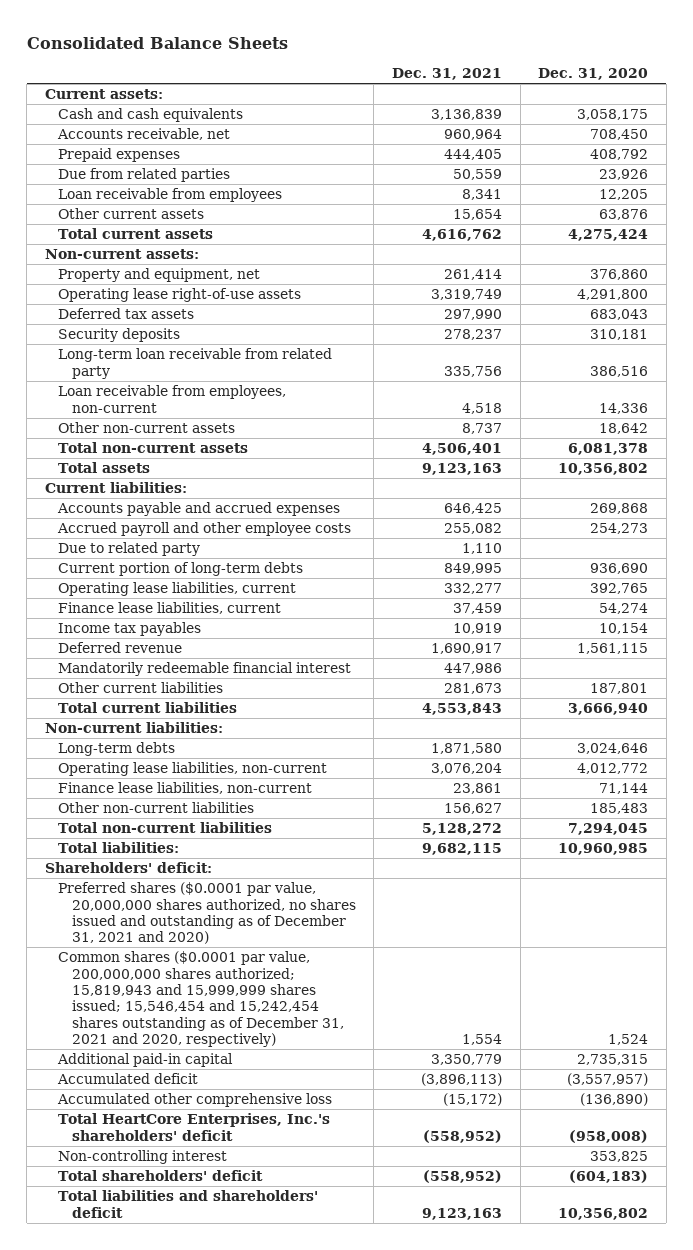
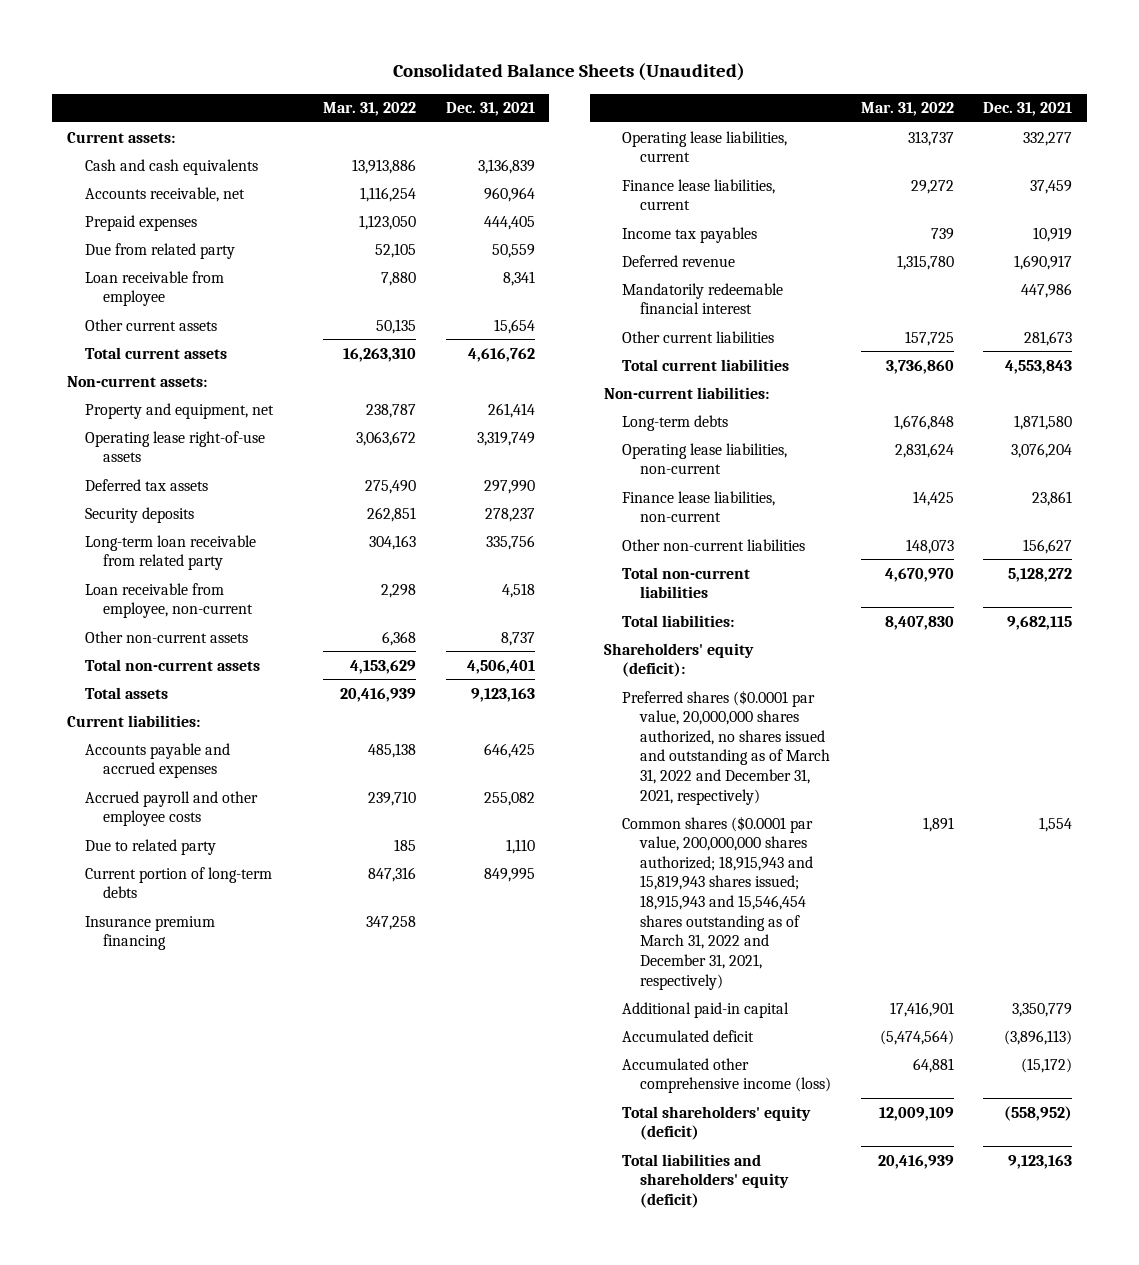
[26,36,288,49] Consolidated Balance Sheets -> [393,63,746,82] Consolidated Balance Sheets (Unaudited)
[538,68,649,81] Dec. 31, 2020 -> none
none -> [323,102,417,117] Mar. 31, 2022
[58,168,231,183] Due from related parties -> [84,242,235,259] Due from related party
[58,188,283,203] Loan receivable from employees -> [84,270,224,307] Loan receivable from employee
[58,385,287,413] Loan receivable from employees, non-current -> [84,582,253,619] Loan receivable from employee, non-current
none -> [84,915,215,951] Insurance premium financing
[45,862,213,874] Shareholders' deficit: -> [604,642,755,678] Shareholders' equity (deficit):
[58,882,356,945] Preferred shares ($0.0001 par value, 20,000,000 shares authorized, no shares issued and outstanding as of December 31, 2021 and 2020) -> [622,689,831,805] Preferred shares ($0.0001 par value, 20,000,000 shares authorized, no shares issued and outstanding as of March 31, 2022 and December 31, 2021, respectively)
[58,951,344,1048] Common shares ($0.0001 par value, 200,000,000 shares authorized; 15,819,943 and 15,999,999 shares issued; 15,546,454 and 15,242,454 shares outstanding as of December 31, 2021 and 2020, respectively) -> [622,815,814,990] Common shares ($0.0001 par value, 200,000,000 shares authorized; 18,915,943 and 15,819,943 shares issued; 18,915,943 and 15,546,454 shares outstanding as of March 31, 2022 and December 31, 2021, respectively)
[58,1113,331,1141] Total HeartCore Enterprises, Inc.'s shareholders' deficit -> none
[58,1150,228,1165] Non-controlling interest -> none
[57,1093,333,1108] Accumulated other comprehensive loss -> [622,1057,832,1094] Accumulated other comprehensive income (loss)
[58,1170,264,1182] Total shareholders' deficit -> [622,1105,812,1141] Total shareholders' equity (deficit)
[58,1190,319,1218] Total liabilities and shareholders' deficit -> [622,1153,790,1208] Total liabilities and shareholders' equity (deficit)

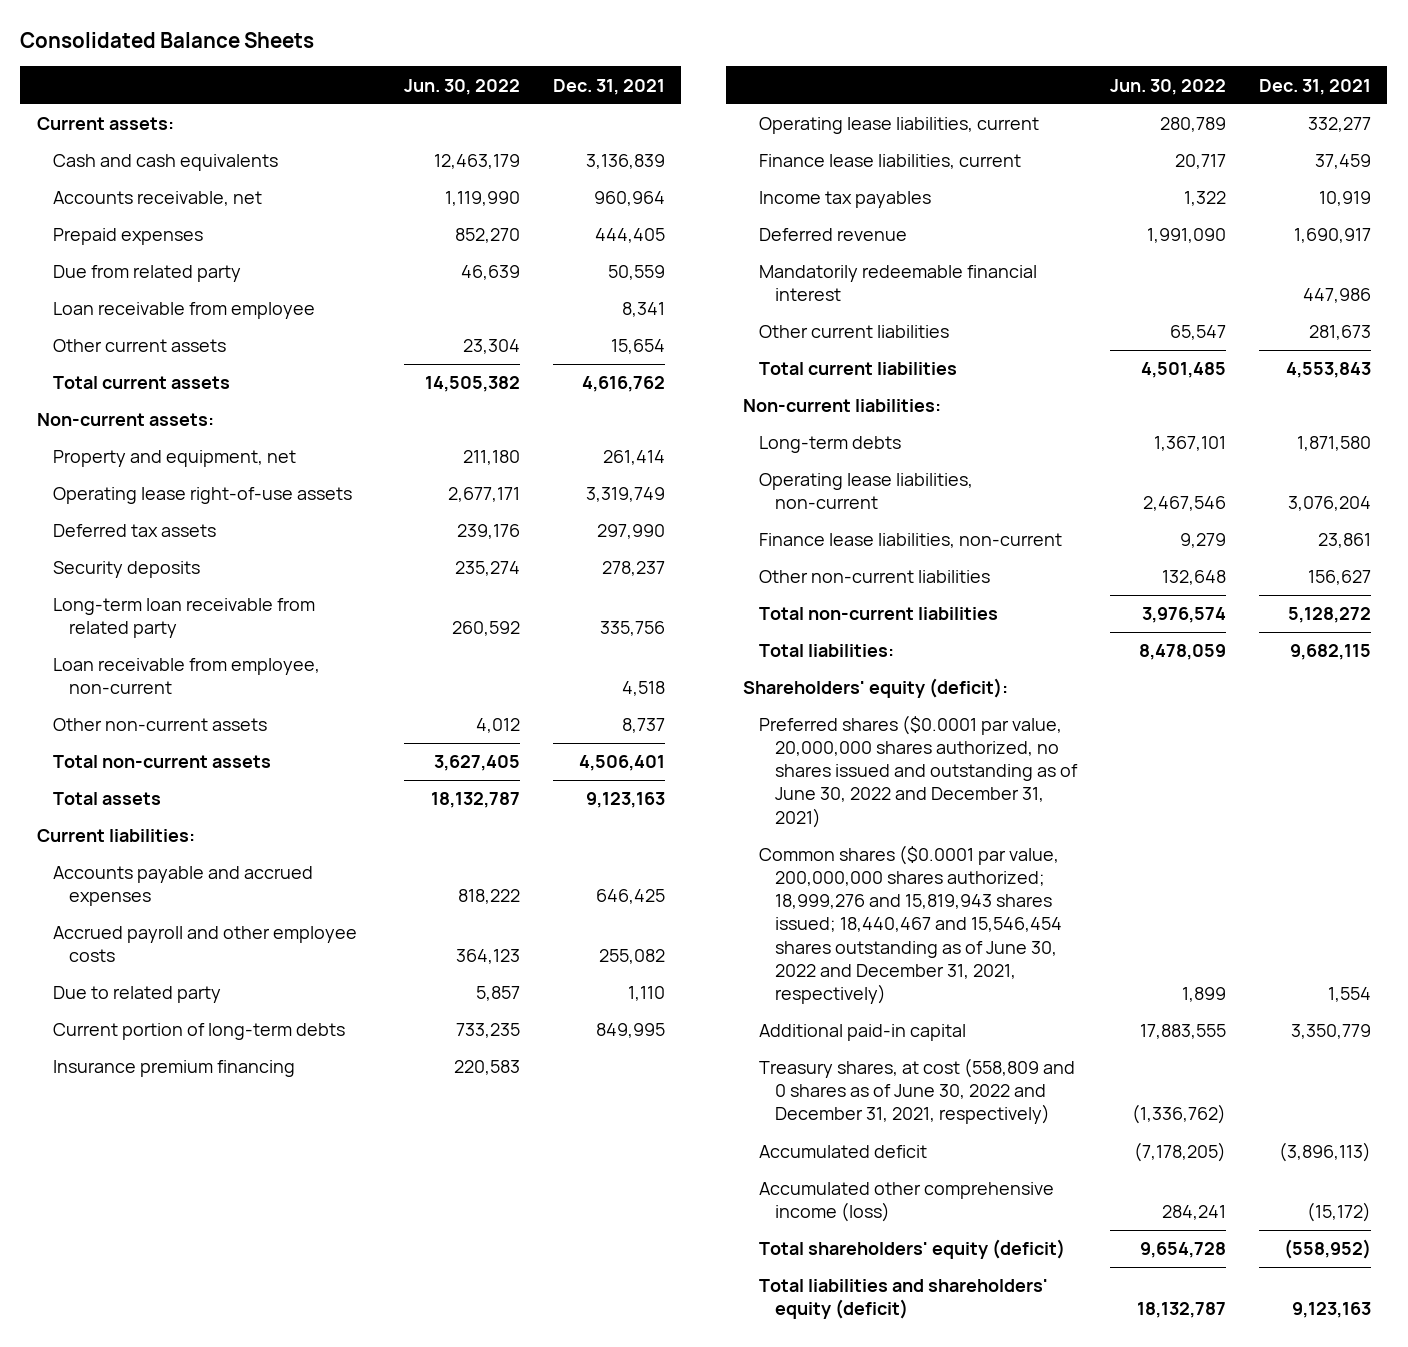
[393,63,746,82] Consolidated Balance Sheets (Unaudited) -> [20,32,315,49] Consolidated Balance Sheets
[323,102,417,117] Mar. 31, 2022 -> none
none -> [404,78,521,95] Jun. 30, 2022
[622,689,831,805] Preferred shares ($0.0001 par value, 20,000,000 shares authorized, no shares issued and outstanding as of March 31, 2022 and December 31, 2021, respectively) -> [759,715,1079,828] Preferred shares ($0.0001 par value, 20,000,000 shares authorized, no shares issued and outstanding as of June 30, 2022 and December 31, 2021)
[622,815,814,990] Common shares ($0.0001 par value, 200,000,000 shares authorized; 18,915,943 and 15,819,943 shares issued; 18,915,943 and 15,546,454 shares outstanding as of March 31, 2022 and December 31, 2021, respectively) -> [759,845,1063,1004] Common shares ($0.0001 par value, 200,000,000 shares authorized; 18,999,276 and 15,819,943 shares issued; 18,440,467 and 15,546,454 shares outstanding as of June 30, 2022 and December 31, 2021, respectively)
none -> [759,1058,1076,1125] Treasury shares, at cost (558,809 and 0 shares as of June 30, 2022 and December 31, 2021, respectively)

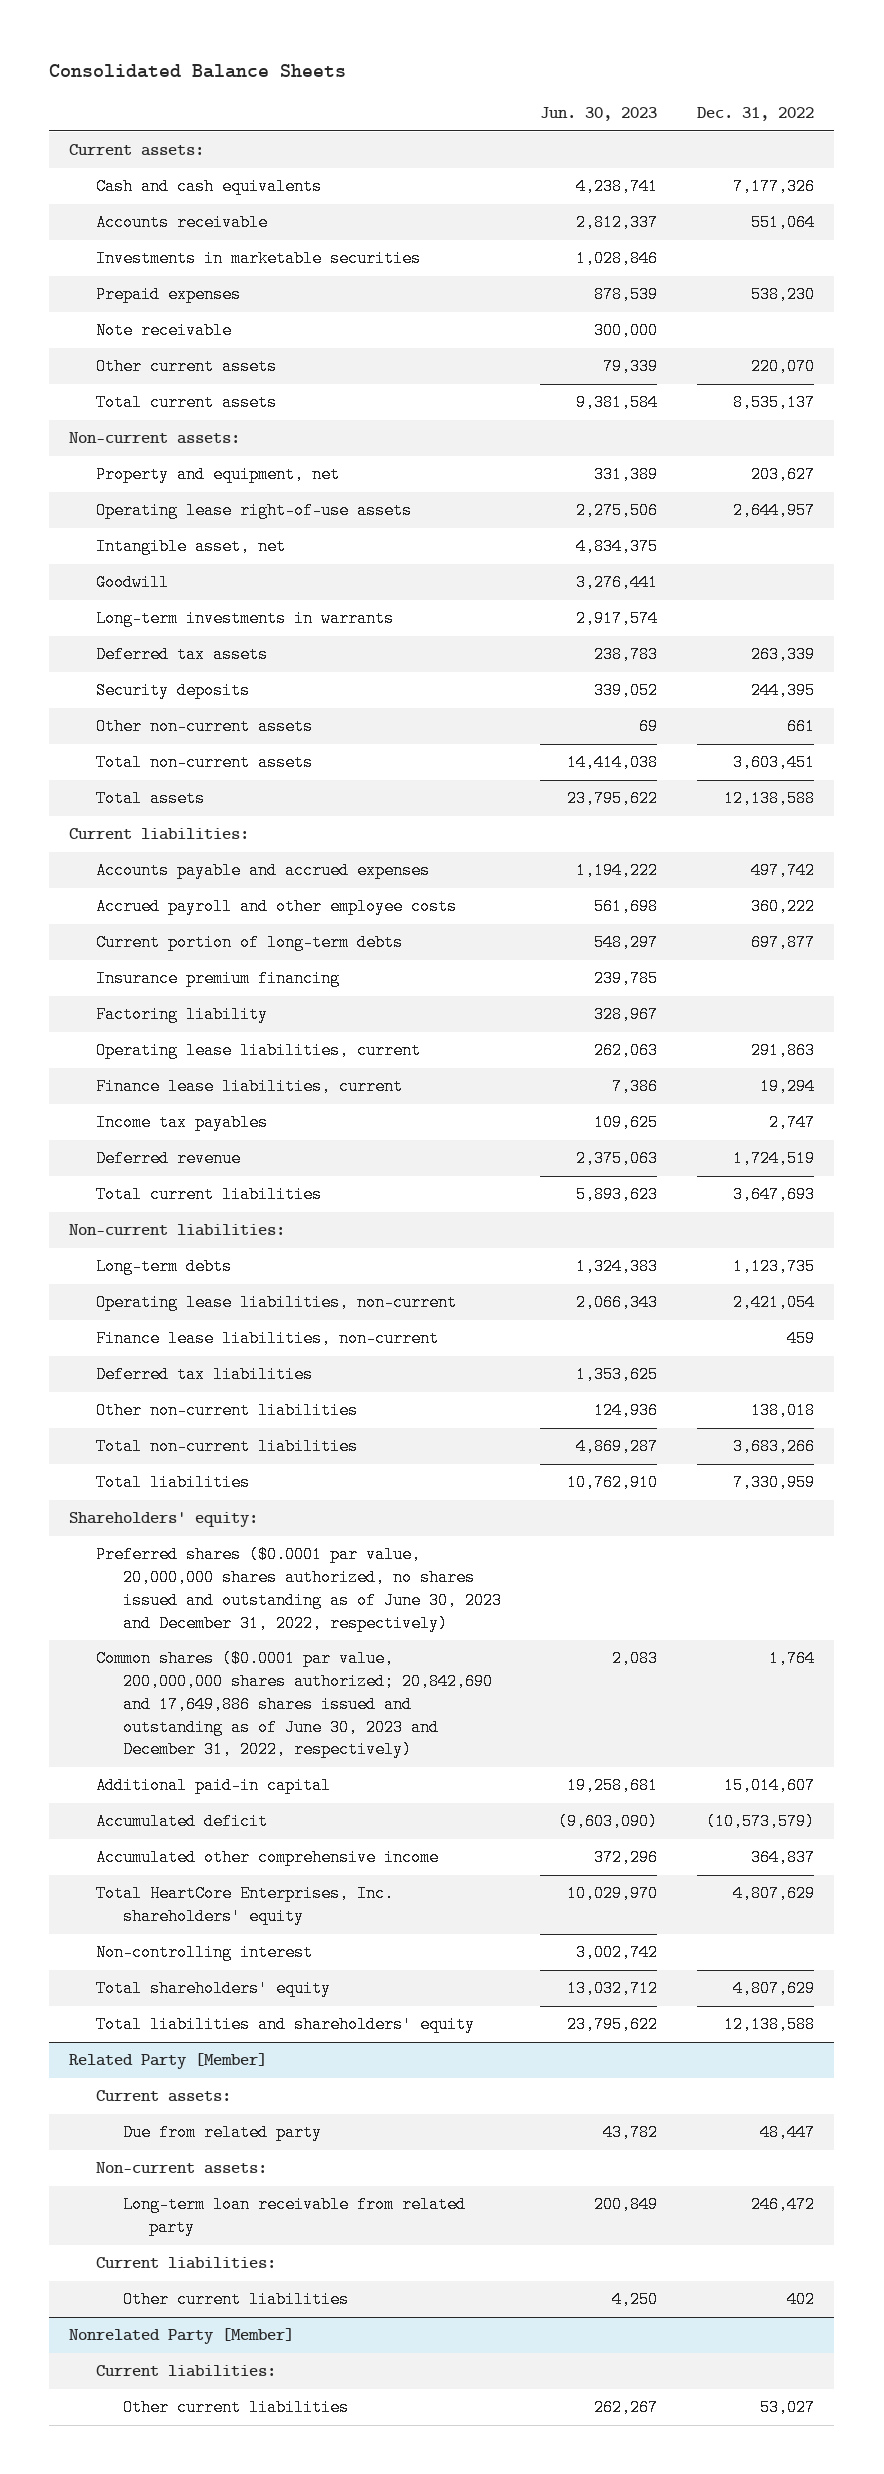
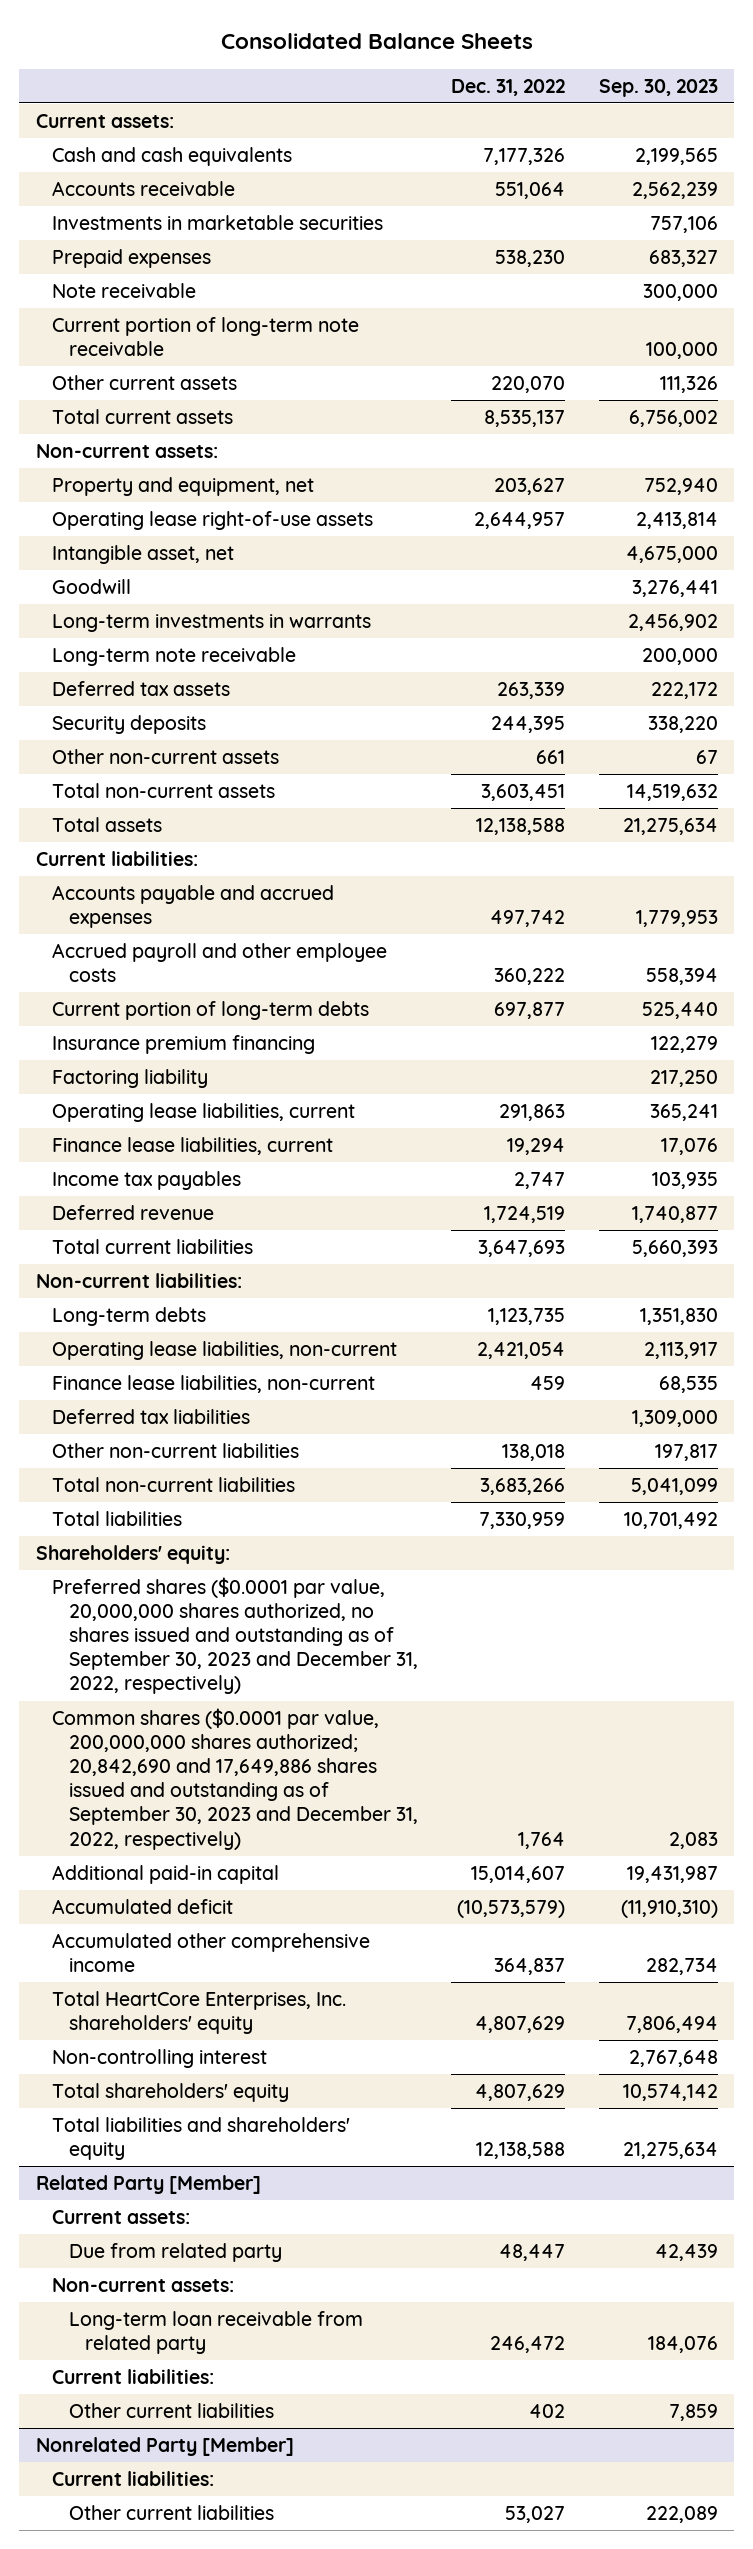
[540,106,658,121] Jun. 30, 2023 -> none
none -> [598,78,718,97] Sep. 30, 2023
none -> [52,316,360,357] Current portion of long-term note receivable
none -> [52,646,297,666] Long-term note receivable
[95,1546,502,1632] Preferred shares ($0.0001 par value, 20,000,000 shares authorized, no shares issued and outstanding as of June 30, 2023 and December 31, 2022, respectively) -> [52,1576,418,1695] Preferred shares ($0.0001 par value, 20,000,000 shares authorized, no shares issued and outstanding as of September 30, 2023 and December 31, 2022, respectively)
[95,1650,493,1759] Common shares ($0.0001 par value, 200,000,000 shares authorized; 20,842,690 and 17,649,886 shares issued and outstanding as of June 30, 2023 and December 31, 2022, respectively) -> [52,1707,418,1850] Common shares ($0.0001 par value, 200,000,000 shares authorized; 20,842,690 and 17,649,886 shares issued and outstanding as of September 30, 2023 and December 31, 2022, respectively)

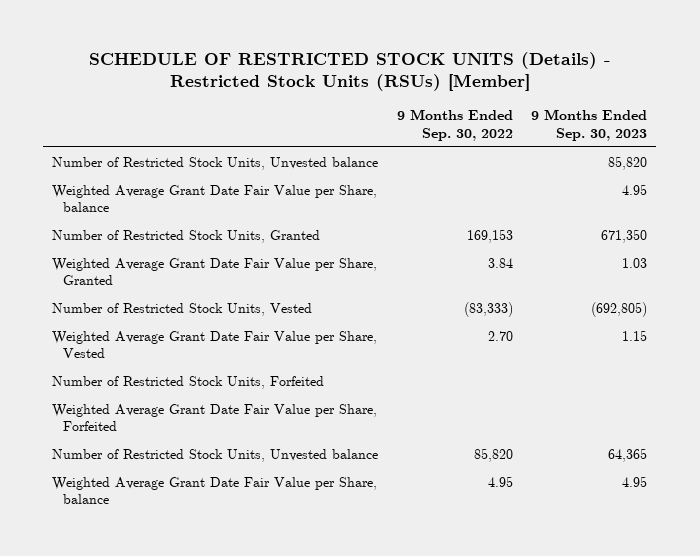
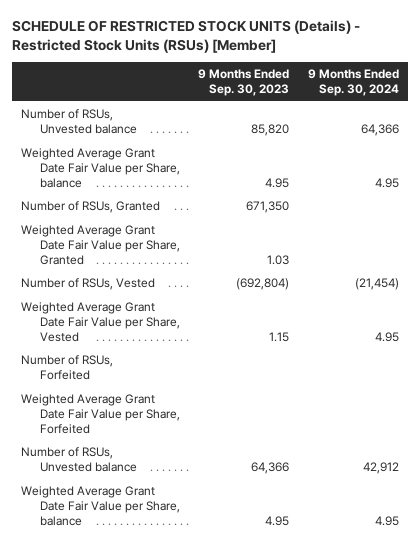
[396,109,513,141] 9 Months Ended Sep. 30, 2022 -> none
none -> [307,69,399,96] 9 Months Ended Sep. 30, 2024
[52,156,379,170] Number of Restricted Stock Units, Unvested balance -> [20,109,138,135] Number of RSUs, Unvested balance
[52,229,321,243] Number of Restricted Stock Units, Granted -> [20,201,160,214] Number of RSUs, Granted
[52,302,313,316] Number of Restricted Stock Units, Vested -> [20,278,155,291] Number of RSUs, Vested
[591,301,648,317] (692,805) -> [236,278,290,291] (692,804)
[52,375,325,389] Number of Restricted Stock Units, Forfeited -> [20,355,113,381] Number of RSUs, Forfeited
[52,448,379,462] Number of Restricted Stock Units, Unvested balance -> [20,447,138,473] Number of RSUs, Unvested balance
[608,447,648,462] 64,365 -> [251,462,290,475] 64,366

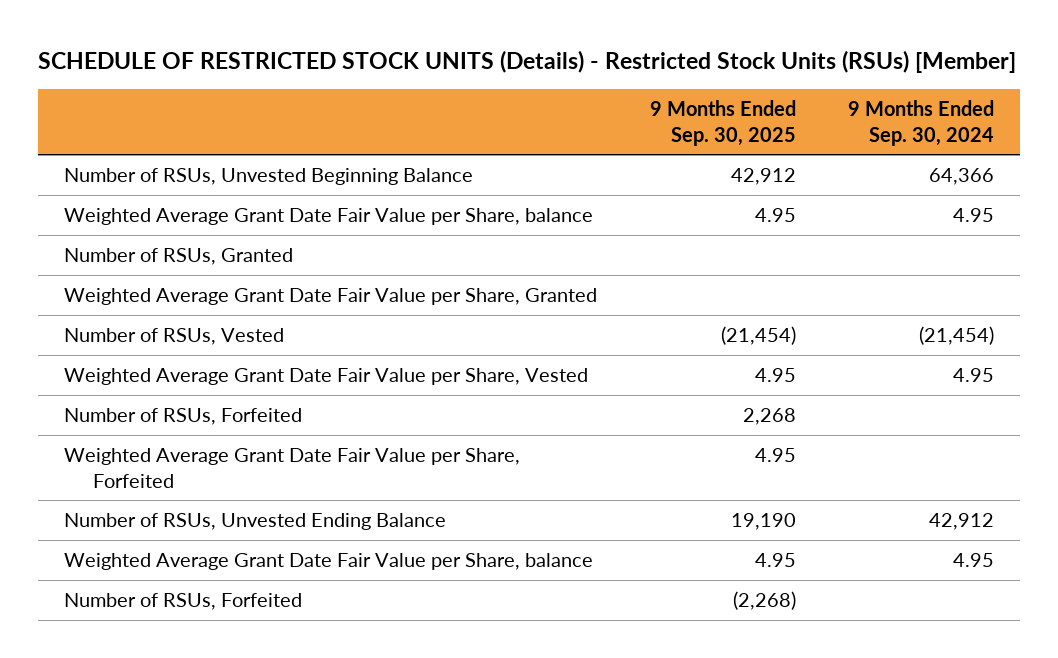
[198,69,290,96] 9 Months Ended Sep. 30, 2023 -> none
none -> [649,100,796,146] 9 Months Ended Sep. 30, 2025
[20,109,138,135] Number of RSUs, Unvested balance -> [64,168,474,186] Number of RSUs, Unvested Beginning Balance
[20,447,138,473] Number of RSUs, Unvested balance -> [64,513,447,531] Number of RSUs, Unvested Ending Balance
none -> [64,593,303,611] Number of RSUs, Forfeited

